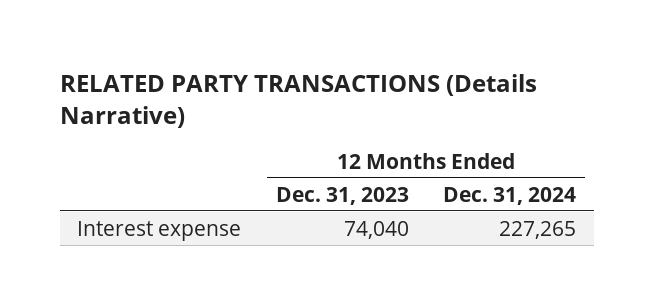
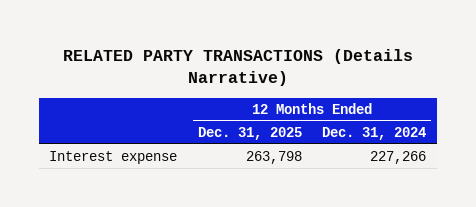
[275,186,409,205] Dec. 31, 2023 -> none
none -> [197,126,302,140] Dec. 31, 2025
[499,220,577,239] 227,265 -> [370,151,427,165] 227,266

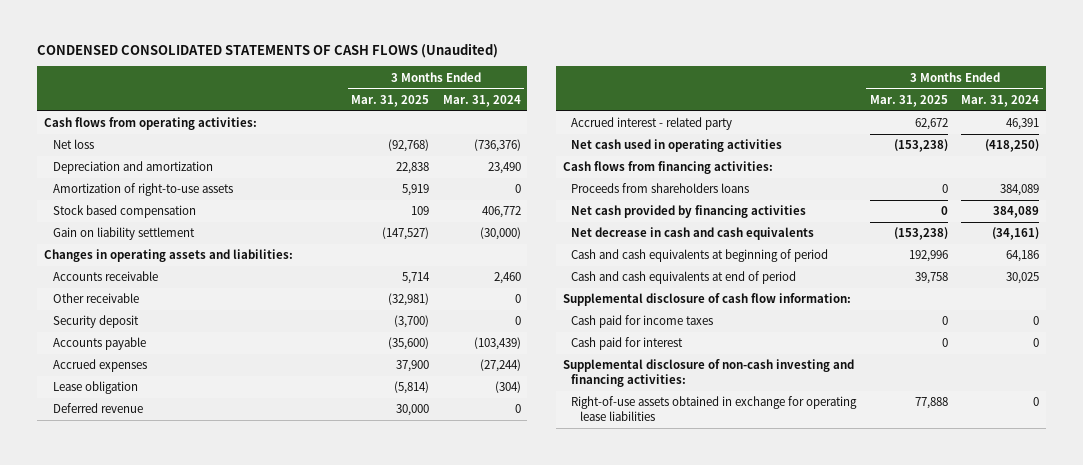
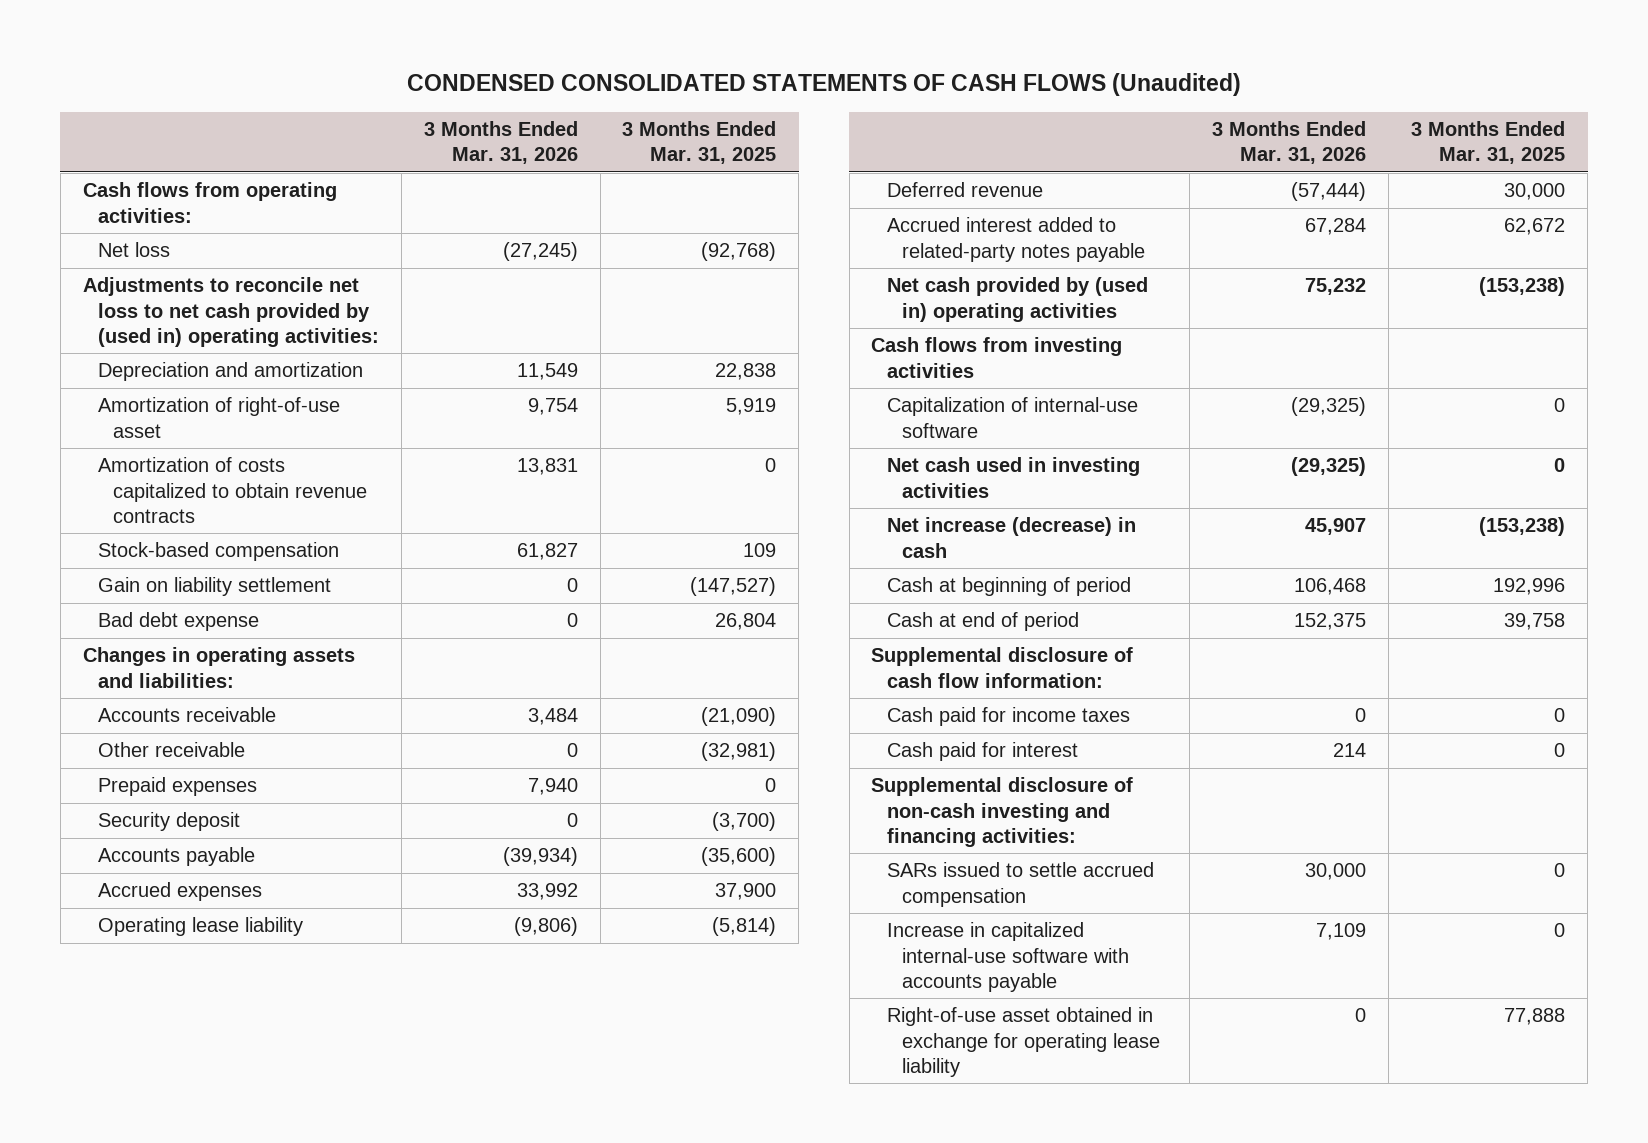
[442,94,521,107] Mar. 31, 2024 -> none
none -> [423,120,578,165] 3 Months Ended Mar. 31, 2026
none -> [82,277,379,347] Adjustments to reconcile net loss to net cash provided by (used in) operating activities:
[52,183,233,197] Amortization of right-to-use assets -> [97,397,340,438] Amortization of right-of-use asset
none -> [97,457,367,523] Amortization of costs capitalized to obtain revenue contracts
[52,205,196,219] Stock based compensation -> [97,542,339,562] Stock-based compensation
none -> [97,612,259,632] Bad debt expense
[402,272,431,285] 5,714 -> [701,707,777,727] (21,090)
none -> [97,777,257,797] Prepaid expenses
[52,381,138,395] Lease obligation -> [97,917,303,937] Operating lease liability
[571,183,750,194] Proceeds from shareholders loans -> none
[571,117,733,131] Accrued interest - related party -> [886,217,1145,262] Accrued interest added to related-party notes payable
[571,139,783,153] Net cash used in operating activities -> [886,277,1148,322] Net cash provided by (used in) operating activities
[562,161,773,175] Cash flows from financing activities: -> [871,337,1123,378] Cash flows from investing activities
none -> [886,397,1138,438] Capitalization of internal-use software
[571,205,807,219] Net cash provided by financing activities -> [886,457,1140,498] Net cash used in investing activities
[571,227,815,241] Net decrease in cash and cash equivalents -> [886,517,1136,558] Net increase (decrease) in cash
[571,249,829,263] Cash and cash equivalents at beginning of period -> [886,577,1131,597] Cash at beginning of period
[571,271,797,285] Cash and cash equivalents at end of period -> [886,612,1079,632] Cash at end of period
none -> [886,862,1154,907] SARs issued to settle accrued compensation
none -> [886,922,1129,992] Increase in capitalized internal-use software with accounts payable
[571,396,858,421] Right-of-use assets obtained in exchange for operating lease liabilities -> [886,1007,1160,1077] Right-of-use asset obtained in exchange for operating lease liability

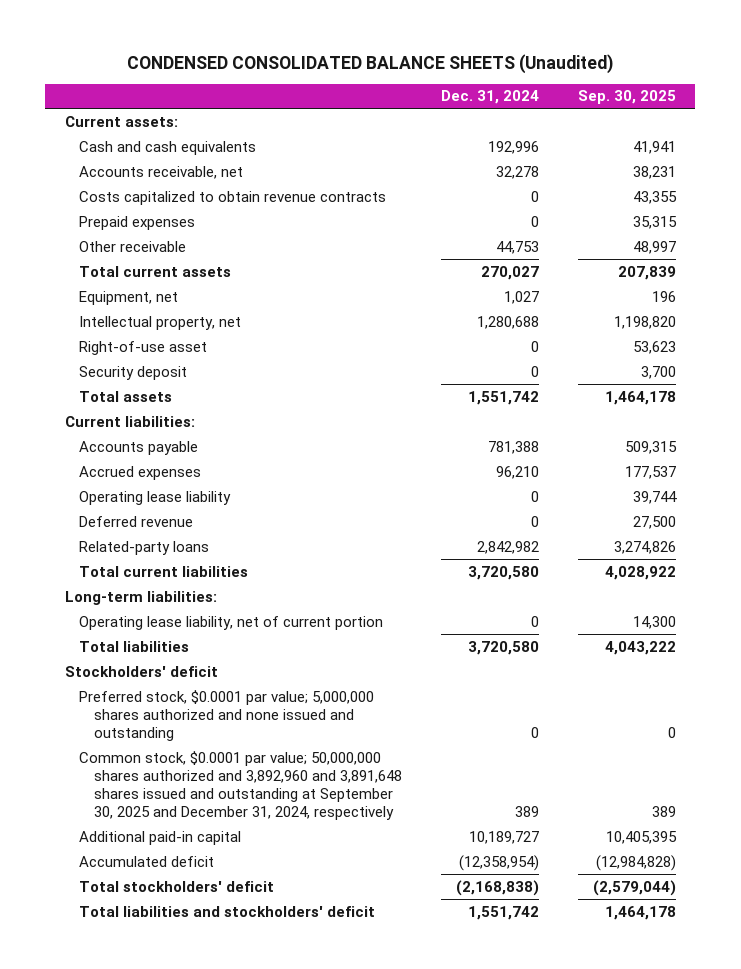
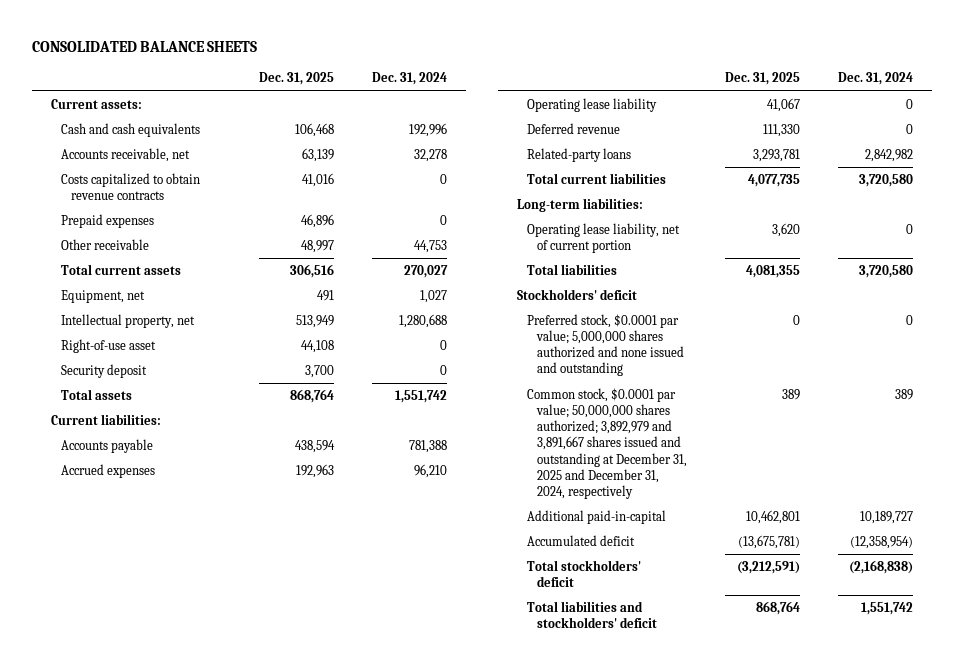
[127,53,614,74] CONDENSED CONSOLIDATED BALANCE SHEETS (Unaudited) -> [32,41,258,53] CONSOLIDATED BALANCE SHEETS
[577,90,676,105] Sep. 30, 2025 -> none
none -> [259,72,335,86] Dec. 31, 2025
[79,750,402,821] Common stock, $0.0001 par value; 50,000,000 shares authorized and 3,892,960 and 3,891,648 shares issued and outstanding at September 30, 2025 and December 31, 2024, respectively -> [527,388,688,499] Common stock, $0.0001 par value; 50,000,000 shares authorized; 3,892,979 and 3,891,667 shares issued and outstanding at December 31, 2025 and December 31, 2024, respectively
[79,830,242,845] Additional paid-in capital -> [527,510,667,525] Additional paid-in-capital

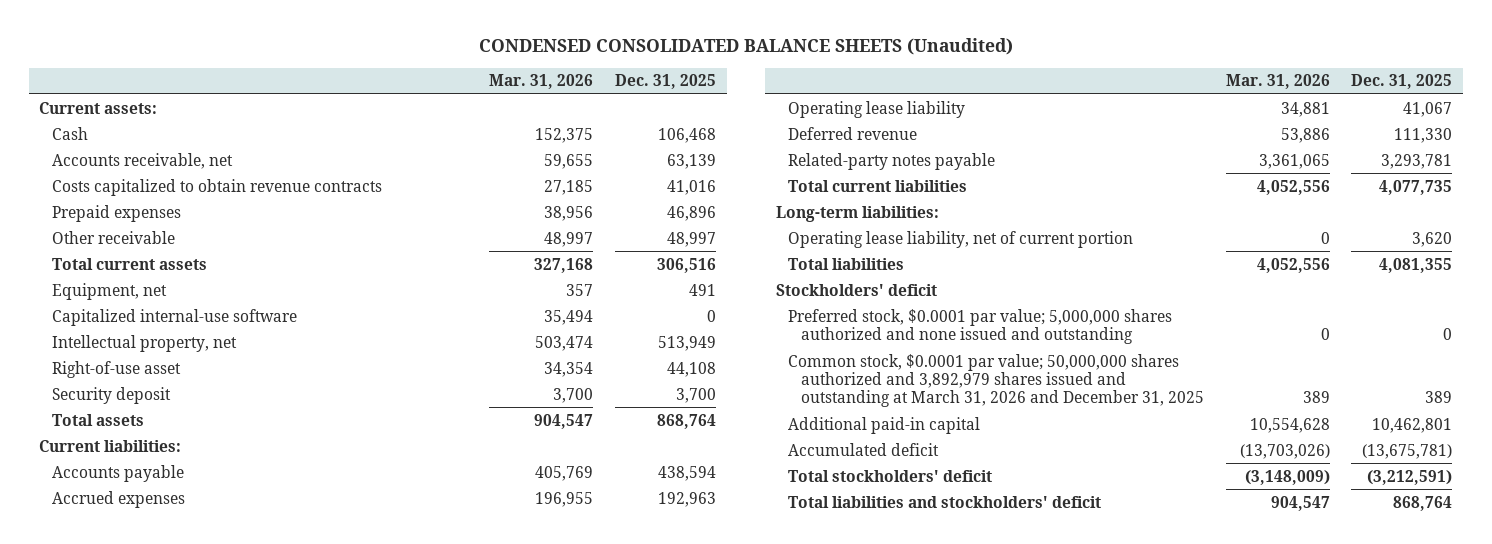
[32,41,258,53] CONSOLIDATED BALANCE SHEETS -> [478,38,1013,56] CONDENSED CONSOLIDATED BALANCE SHEETS (Unaudited)
[372,72,448,86] Dec. 31, 2024 -> none
none -> [489,74,594,90] Mar. 31, 2026
[61,123,201,138] Cash and cash equivalents -> [51,126,88,140] Cash
none -> [51,308,297,326] Capitalized internal-use software
[527,148,632,163] Related-party loans -> [788,152,996,170] Related-party notes payable
[527,388,688,499] Common stock, $0.0001 par value; 50,000,000 shares authorized; 3,892,979 and 3,891,667 shares issued and outstanding at December 31, 2025 and December 31, 2024, respectively -> [788,353,1204,408] Common stock, $0.0001 par value; 50,000,000 shares authorized and 3,892,979 shares issued and outstanding at March 31, 2026 and December 31, 2025
[527,510,667,525] Additional paid-in-capital -> [788,416,981,434] Additional paid-in capital

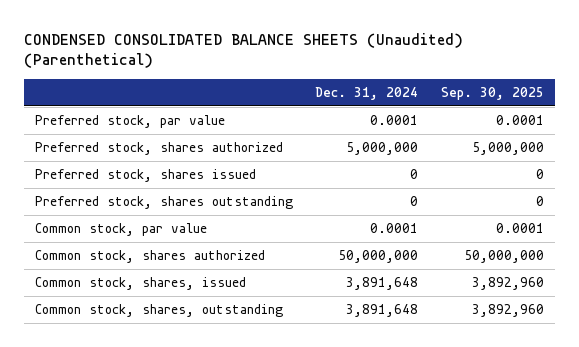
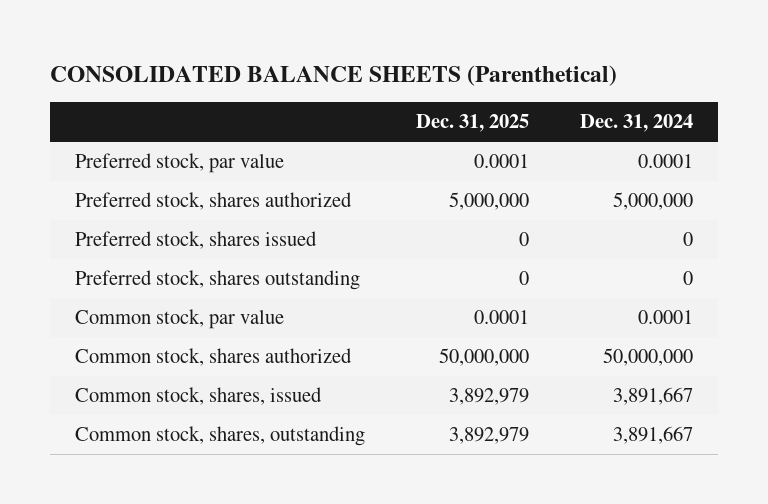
[23,32,463,69] CONDENSED CONSOLIDATED BALANCE SHEETS (Unaudited) (Parenthetical) -> [50,64,618,86] CONSOLIDATED BALANCE SHEETS (Parenthetical)
[440,86,544,100] Sep. 30, 2025 -> none
none -> [416,114,530,133] Dec. 31, 2025
[346,277,419,291] 3,891,648 -> [612,387,693,406] 3,891,667
[346,304,419,318] 3,891,648 -> [612,426,693,445] 3,891,667

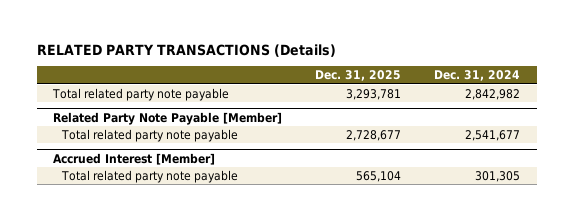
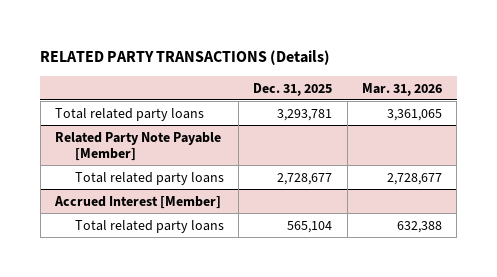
[434,70,521,82] Dec. 31, 2024 -> none
none -> [361,82,442,96] Mar. 31, 2026
[52,87,230,101] Total related party note payable -> [54,107,204,121] Total related party loans
[61,128,239,142] Total related party note payable -> [74,171,224,185] Total related party loans
[61,169,239,183] Total related party note payable -> [74,219,224,233] Total related party loans

